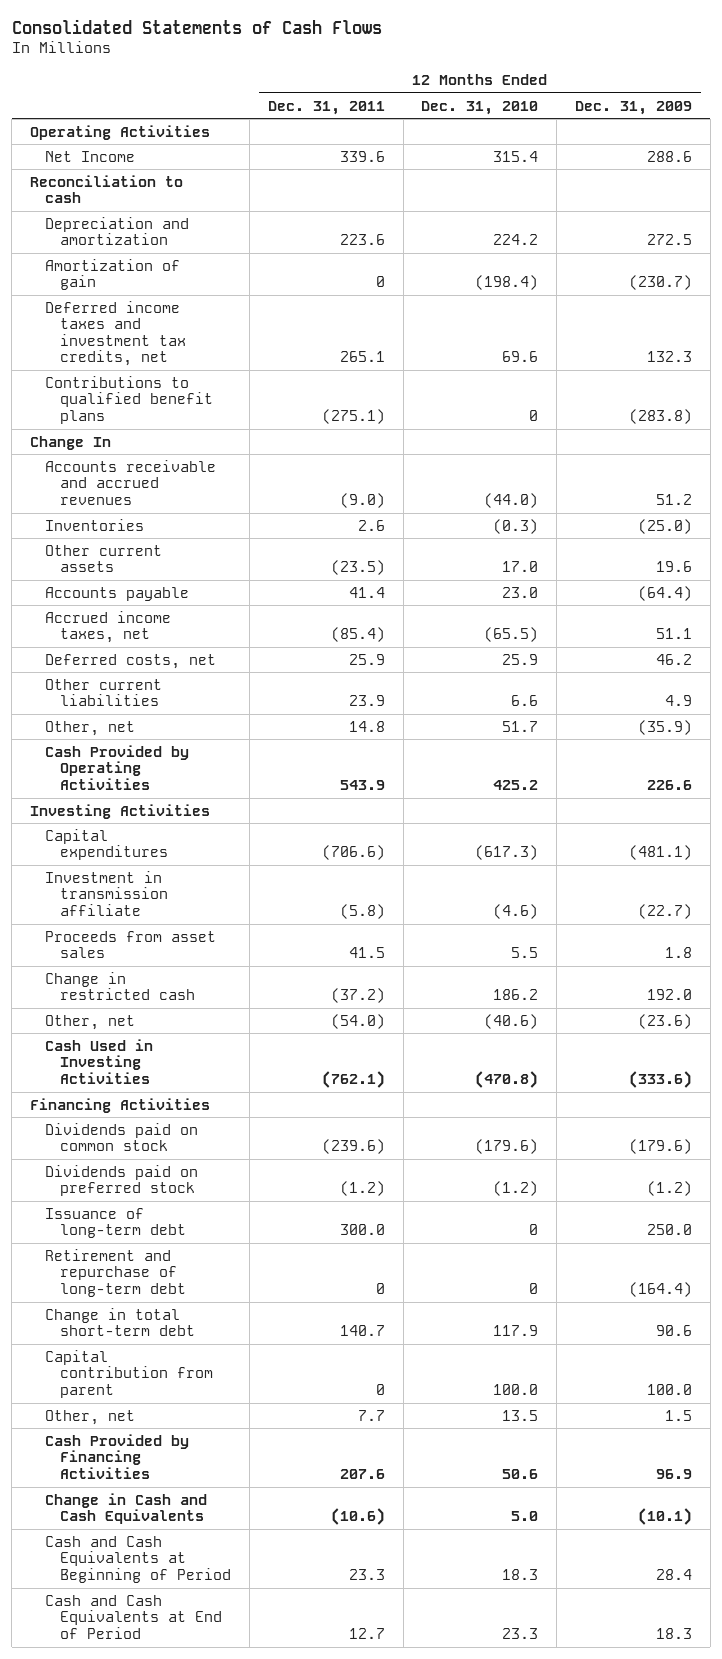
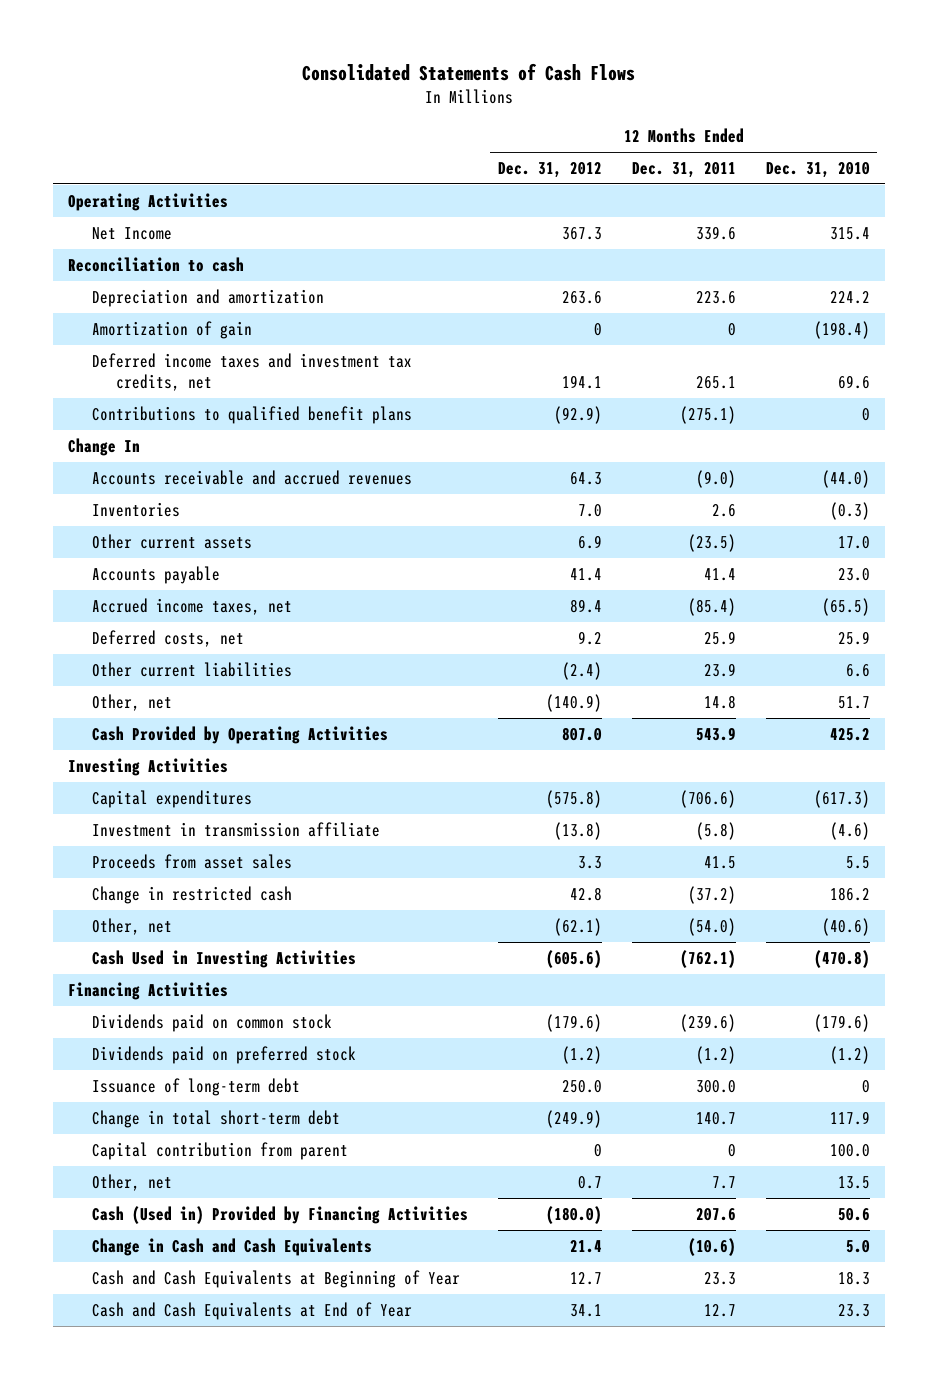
[575,100,693,115] Dec. 31, 2009 -> none
none -> [497,162,602,179] Dec. 31, 2012
[45,1248,187,1297] Retirement and repurchase of long-term debt -> none
[45,1433,190,1479] Cash Provided by Financing Activities -> [91,1205,468,1224] Cash (Used in) Provided by Financing Activities
[45,1535,232,1583] Cash and Cash Equivalents at Beginning of Period -> [91,1269,460,1288] Cash and Cash Equivalents at Beginning of Year
[45,1594,223,1639] Cash and Cash Equivalents at End of Period -> [91,1301,412,1320] Cash and Cash Equivalents at End of Year

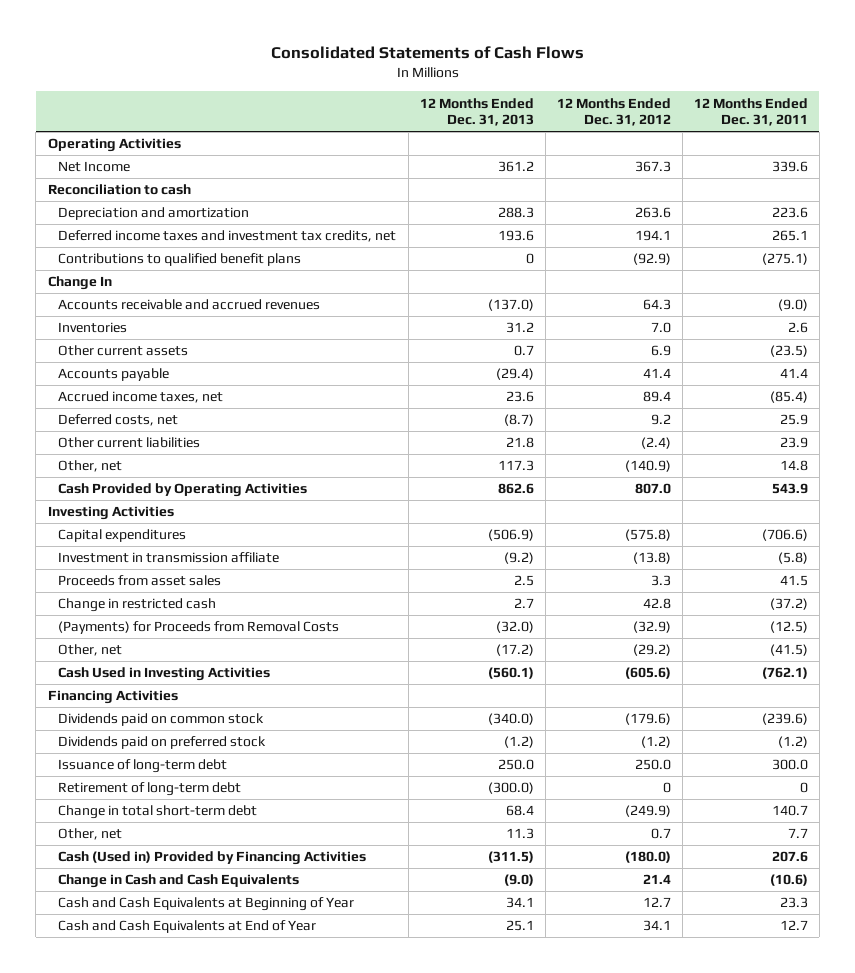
[765,162,870,179] Dec. 31, 2010 -> none
none -> [419,97,534,127] 12 Months Ended Dec. 31, 2013
[91,320,252,339] Amortization of gain -> none
none -> [58,621,340,635] (Payments) for Proceeds from Removal Costs
[553,917,602,936] (62.1) -> [632,644,671,657] (29.2)
[687,917,736,936] (54.0) -> [769,644,808,657] (41.5)
none -> [58,782,242,797] Retirement of long-term debt
[91,1141,348,1160] Capital contribution from parent -> none

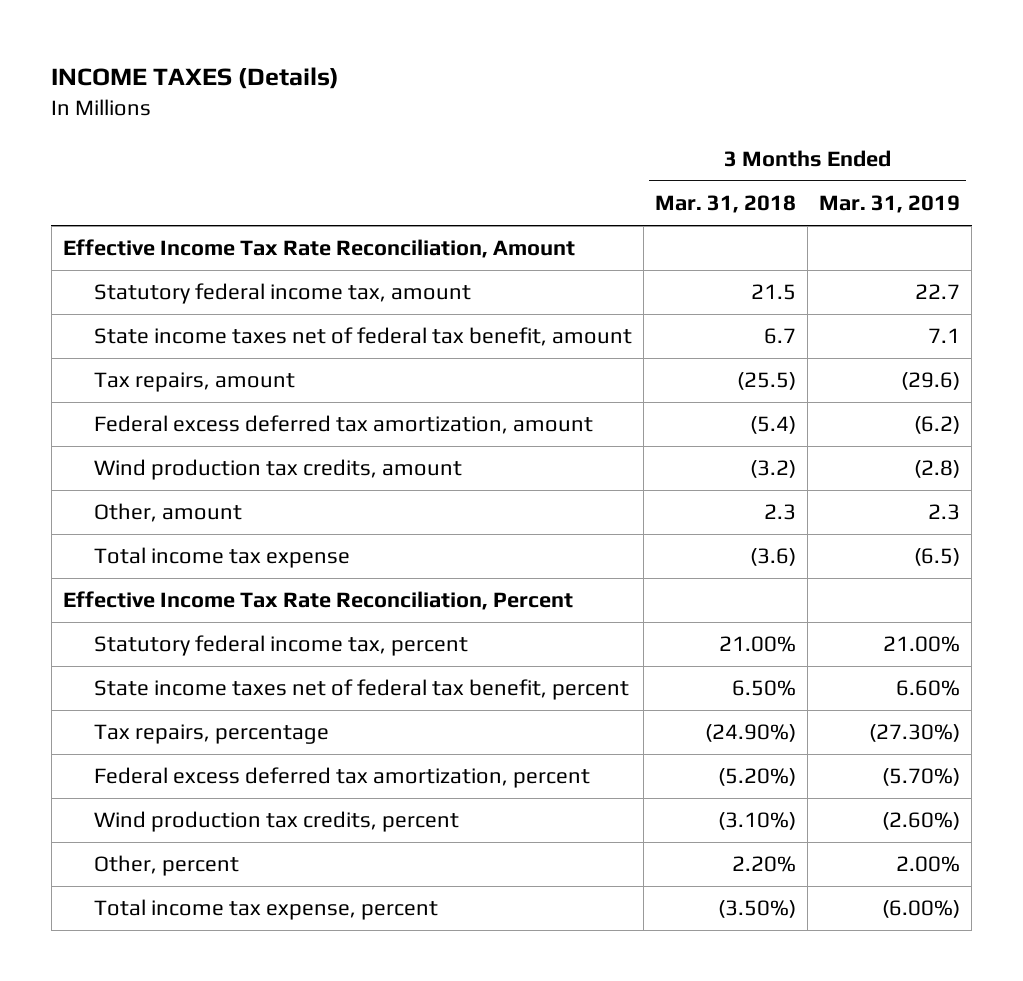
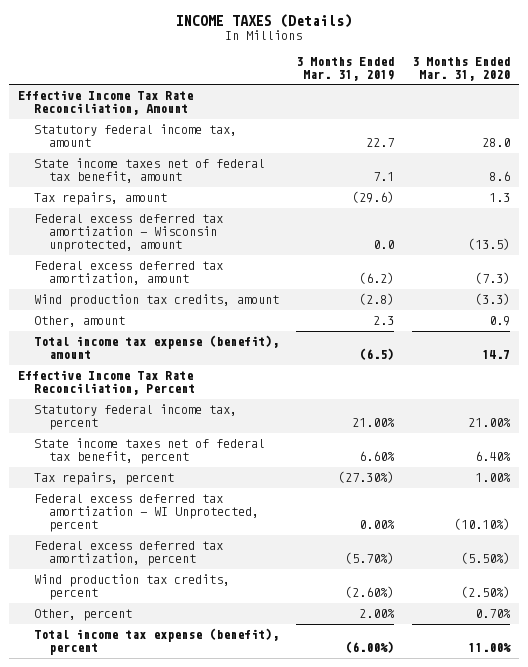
[654,195,796,214] Mar. 31, 2018 -> none
none -> [411,57,510,81] 3 Months Ended Mar. 31, 2020
none -> [33,214,223,252] Federal excess deferred tax amortization - Wisconsin unprotected, amount
[93,547,350,569] Total income tax expense -> [33,335,279,360] Total income tax expense (benefit), amount
[93,724,329,745] Tax repairs, percentage -> [33,472,174,486] Tax repairs, percent
none -> [33,494,259,532] Federal excess deferred tax amortization - WI Unprotected, percent
[93,899,438,921] Total income tax expense, percent -> [33,628,279,656] Total income tax expense (benefit), percent

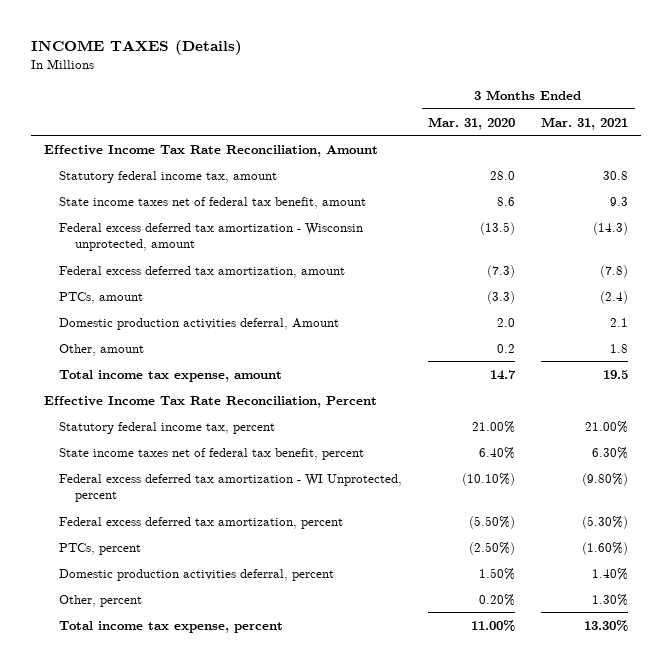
[296,57,395,81] 3 Months Ended Mar. 31, 2019 -> none
none -> [541,116,629,130] Mar. 31, 2021
[33,192,167,206] Tax repairs, amount -> none
[33,294,279,308] Wind production tax credits, amount -> [59,291,144,304] PTCs, amount
none -> [59,317,340,330] Domestic production activities deferral, Amount
[488,316,510,327] 0.9 -> [497,343,516,353] 0.2
[33,335,279,360] Total income tax expense (benefit), amount -> [59,369,283,382] Total income tax expense, amount
[33,472,174,486] Tax repairs, percent -> none
[33,574,230,601] Wind production tax credits, percent -> [59,542,142,555] PTCs, percent
none -> [59,568,335,581] Domestic production activities deferral, percent
[474,609,511,619] 0.70% -> [479,593,516,606] 0.20%
[33,628,279,656] Total income tax expense (benefit), percent -> [59,620,284,633] Total income tax expense, percent

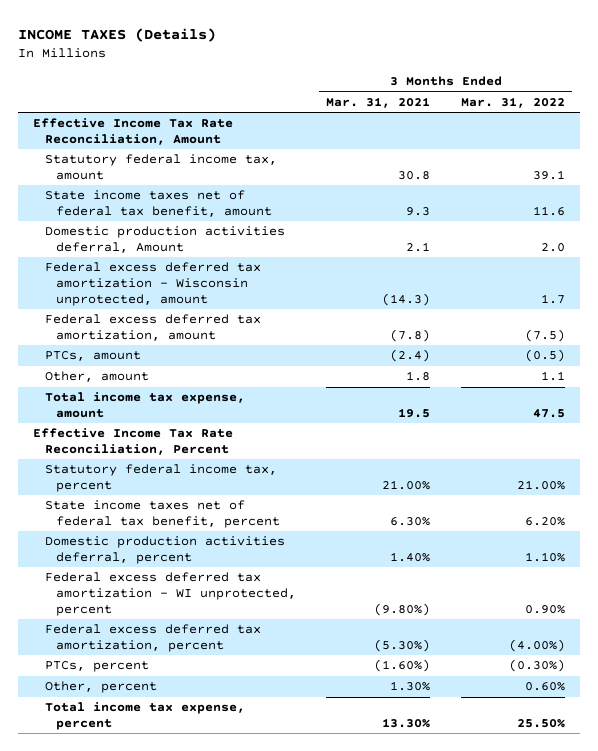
[428,116,516,130] Mar. 31, 2020 -> none
none -> [460,96,565,108] Mar. 31, 2022
[59,317,340,330] Domestic production activities deferral, Amount -> [44,226,285,254] Domestic production activities deferral, Amount
[59,568,335,581] Domestic production activities deferral, percent -> [44,536,285,565] Domestic production activities deferral, percent
[59,473,403,503] Federal excess deferred tax amortization - WI Unprotected, percent -> [44,572,296,616] Federal excess deferred tax amortization - WI unprotected, percent

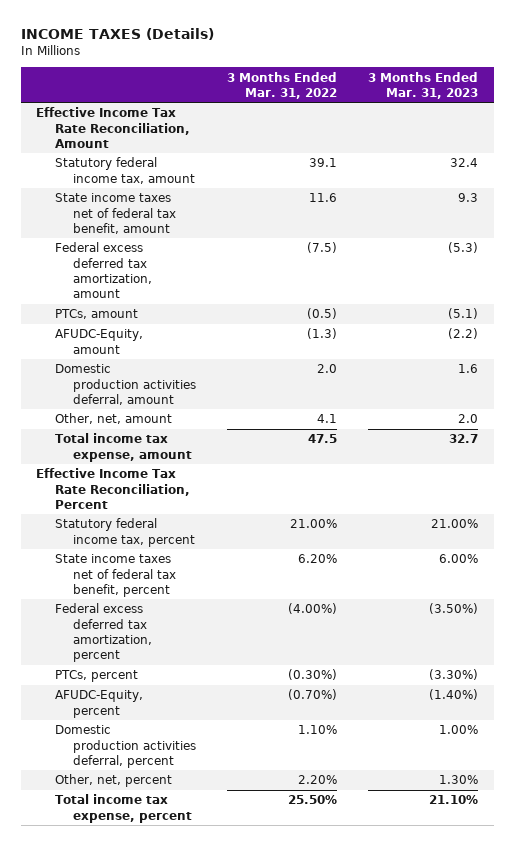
[326,96,431,108] Mar. 31, 2021 -> none
none -> [368,71,479,99] 3 Months Ended Mar. 31, 2023
[44,226,285,254] Domestic production activities deferral, Amount -> none
[44,262,261,306] Federal excess deferred tax amortization - Wisconsin unprotected, amount -> none
none -> [54,329,143,354] AFUDC-Equity, amount
none -> [54,364,197,406] Domestic production activities deferral, amount
[44,371,149,383] Other, amount -> [54,413,172,425] Other, net, amount
[540,371,565,382] 1.1 -> [317,414,338,424] 4.1
[44,572,296,616] Federal excess deferred tax amortization - WI unprotected, percent -> none
none -> [54,690,143,718] AFUDC-Equity, percent
[44,536,285,565] Domestic production activities deferral, percent -> [54,725,197,769] Domestic production activities deferral, percent
[44,681,157,694] Other, percent -> [54,774,172,788] Other, net, percent
[524,682,565,692] 0.60% -> [298,775,338,785] 2.20%

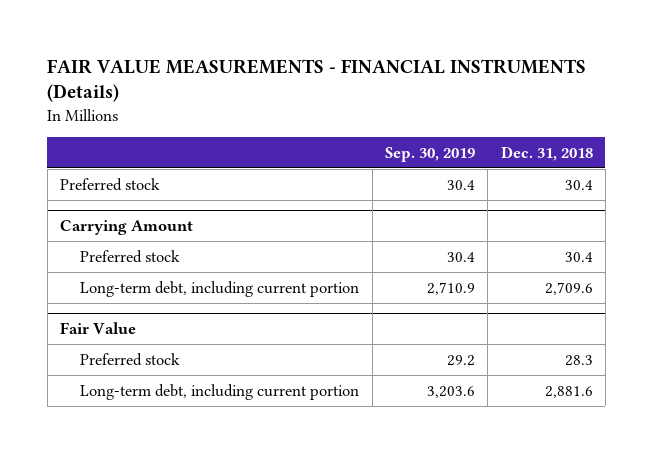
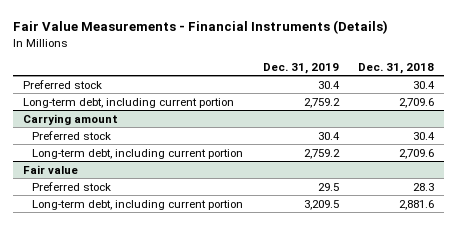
[47,58,587,103] FAIR VALUE MEASUREMENTS - FINANCIAL INSTRUMENTS (Details) -> [13,20,389,35] Fair Value Measurements - Financial Instruments (Details)
[384,146,475,162] Sep. 30, 2019 -> none
none -> [262,62,339,74] Dec. 31, 2019
none -> [23,97,235,108] Long-term debt, including current portion
[60,219,194,235] Carrying Amount -> [23,113,119,125] Carrying amount
[60,321,137,334] Fair Value -> [23,164,79,174] Fair value

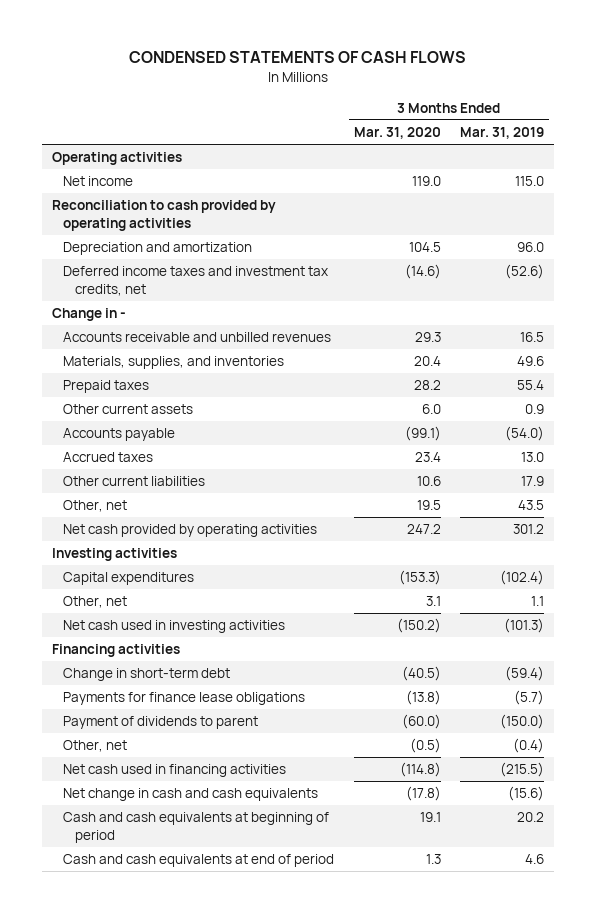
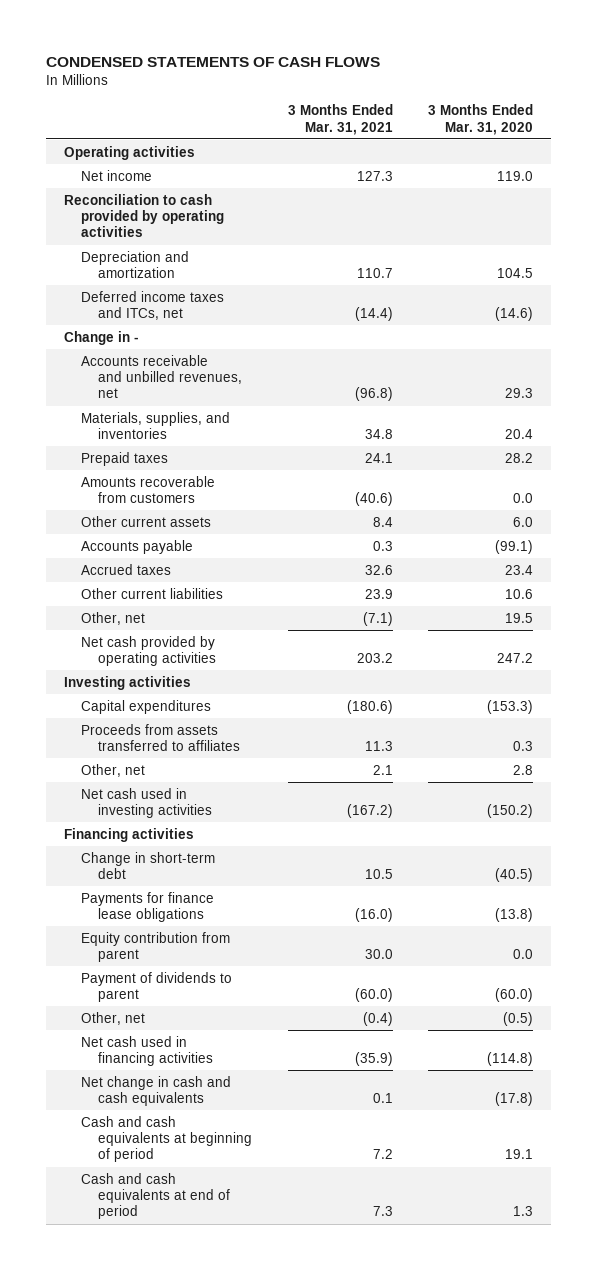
[460,127,545,140] Mar. 31, 2019 -> none
none -> [287,104,393,135] 3 Months Ended Mar. 31, 2021
[63,266,329,297] Deferred income taxes and investment tax credits, net -> [81,290,225,320] Deferred income taxes and ITCs, net
[63,332,332,343] Accounts receivable and unbilled revenues -> [81,354,242,399] Accounts receivable and unbilled revenues, net
none -> [81,475,216,503] Amounts recoverable from customers
none -> [81,723,240,751] Proceeds from assets transferred to affiliates
[425,596,441,607] 3.1 -> [513,764,534,775] 2.8
none -> [81,931,231,962] Equity contribution from parent

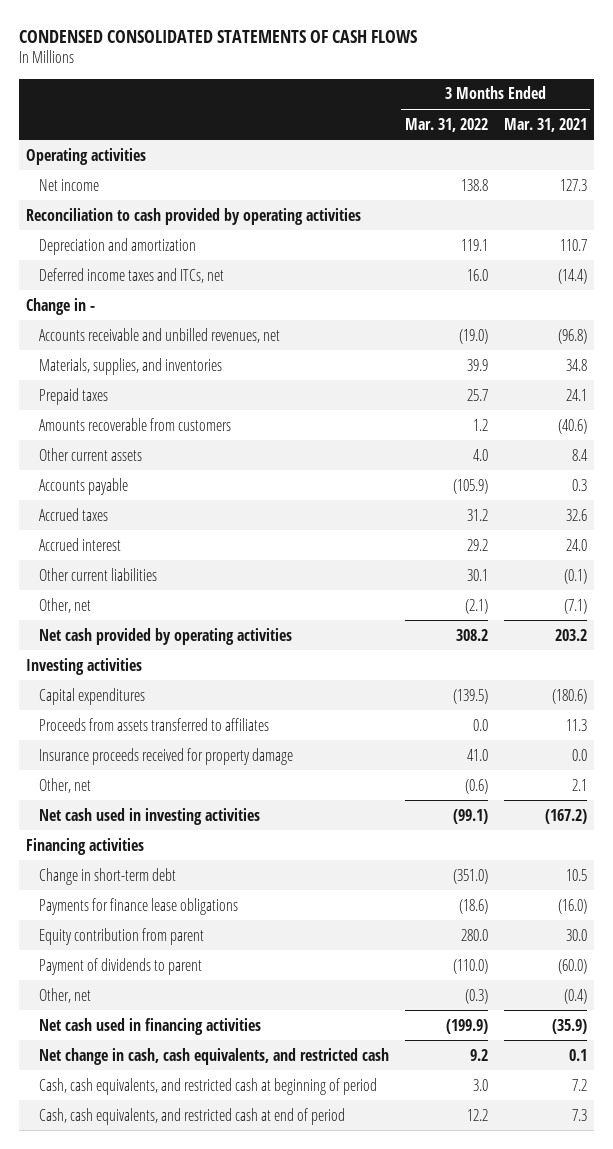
[46,57,381,68] CONDENSED STATEMENTS OF CASH FLOWS -> [18,29,417,43] CONDENSED CONSOLIDATED STATEMENTS OF CASH FLOWS
[428,104,534,135] 3 Months Ended Mar. 31, 2020 -> none
none -> [404,117,488,132] Mar. 31, 2022
none -> [39,537,122,551] Accrued interest
[364,588,393,599] 23.9 -> [563,568,587,584] (0.1)
none -> [39,747,294,765] Insurance proceeds received for property damage
[81,1075,232,1106] Net change in cash and cash equivalents -> [39,1047,390,1065] Net change in cash, cash equivalents, and restricted cash
[81,1115,252,1163] Cash and cash equivalents at beginning of period -> [39,1077,378,1095] Cash, cash equivalents, and restricted cash at beginning of period
[81,1172,230,1220] Cash and cash equivalents at end of period -> [39,1107,346,1125] Cash, cash equivalents, and restricted cash at end of period

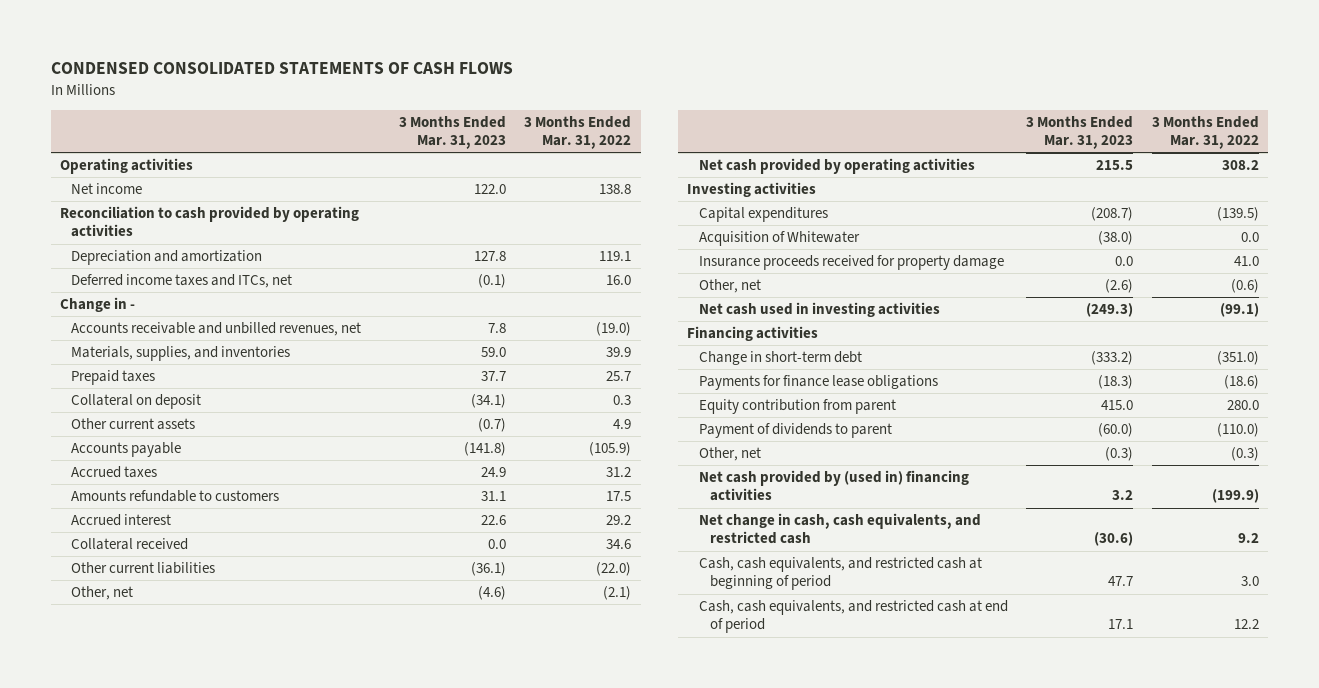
[503,117,587,132] Mar. 31, 2021 -> none
none -> [398,115,506,150] 3 Months Ended Mar. 31, 2023
[39,417,232,431] Amounts recoverable from customers -> none
none -> [71,394,202,410] Collateral on deposit
[472,448,488,461] 4.0 -> [613,419,632,430] 4.9
none -> [71,490,280,503] Amounts refundable to customers
none -> [71,538,189,551] Collateral received
[466,568,488,581] 30.1 -> [596,562,632,577] (22.0)
[39,717,270,731] Proceeds from assets transferred to affiliates -> none
none -> [698,231,860,247] Acquisition of Whitewater
[39,1017,262,1035] Net cash used in financing activities -> [698,470,969,502] Net cash provided by (used in) financing activities

